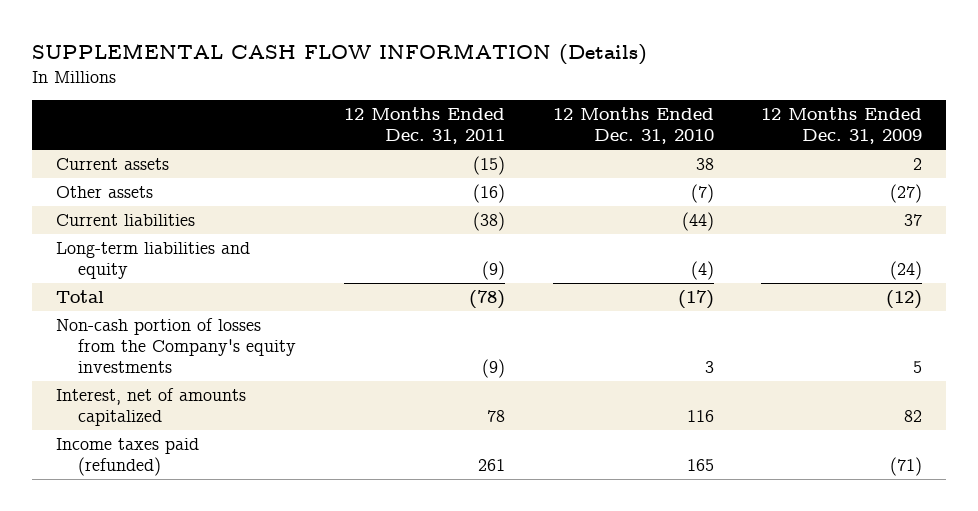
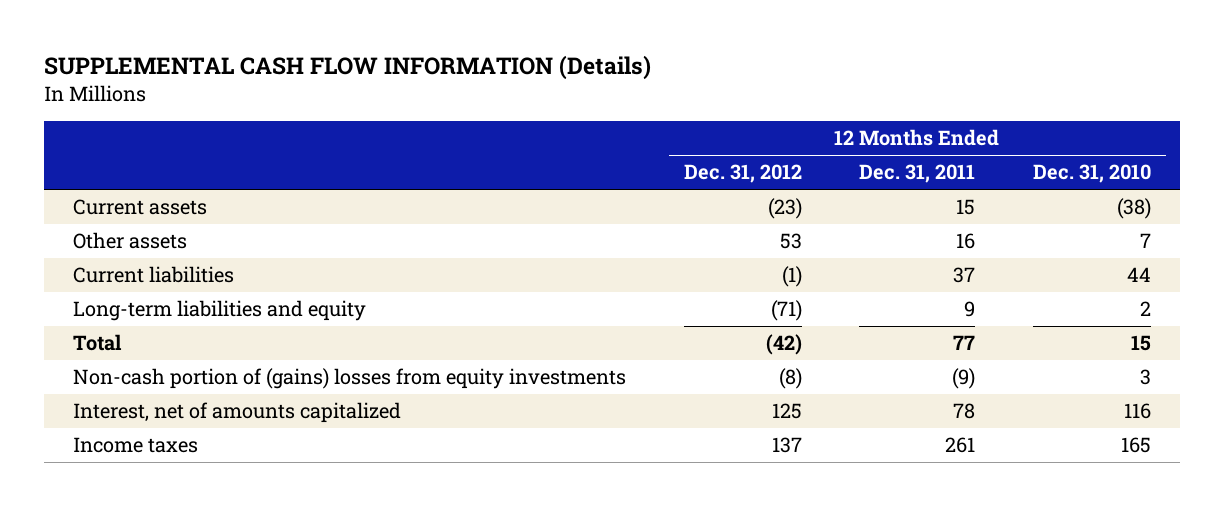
[761,107,923,145] 12 Months Ended Dec. 31, 2009 -> none
none -> [683,164,802,184] Dec. 31, 2012
[472,155,505,175] (15) -> [956,199,976,216] 15
[695,157,714,170] 38 -> [1117,198,1152,220] (38)
[472,183,505,203] (16) -> [956,233,976,250] 16
[690,183,714,203] (7) -> [1140,233,1152,249] 7
[472,211,505,231] (38) -> [953,267,976,284] 37
[681,211,714,231] (44) -> [1127,267,1152,283] 44
[481,260,505,280] (9) -> [964,301,976,318] 9
[690,260,714,280] (4) -> [1140,301,1152,317] 2
[468,289,505,309] (78) -> [953,335,976,351] 77
[677,289,714,309] (17) -> [1131,335,1152,352] 15
[56,317,297,373] Non-cash portion of losses from the Company's equity investments -> [72,368,626,390] Non-cash portion of (gains) losses from equity investments
[56,437,200,476] Income taxes paid (refunded) -> [72,437,198,454] Income taxes

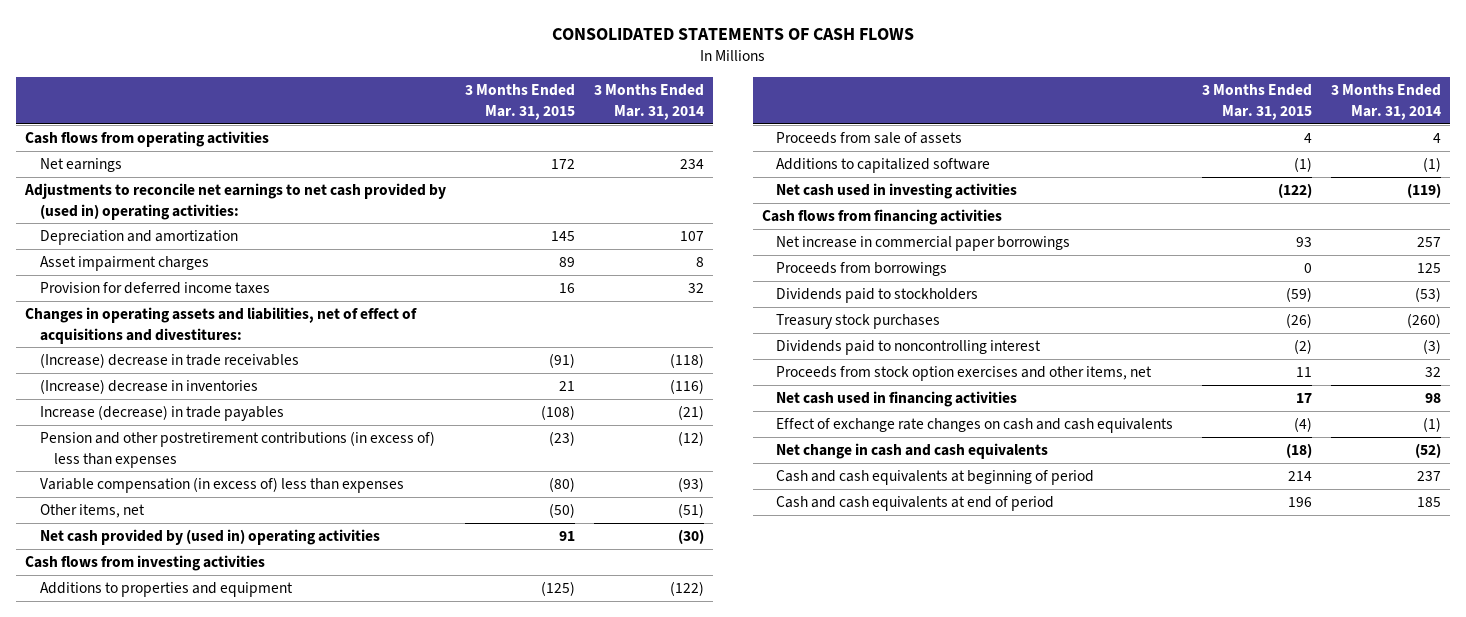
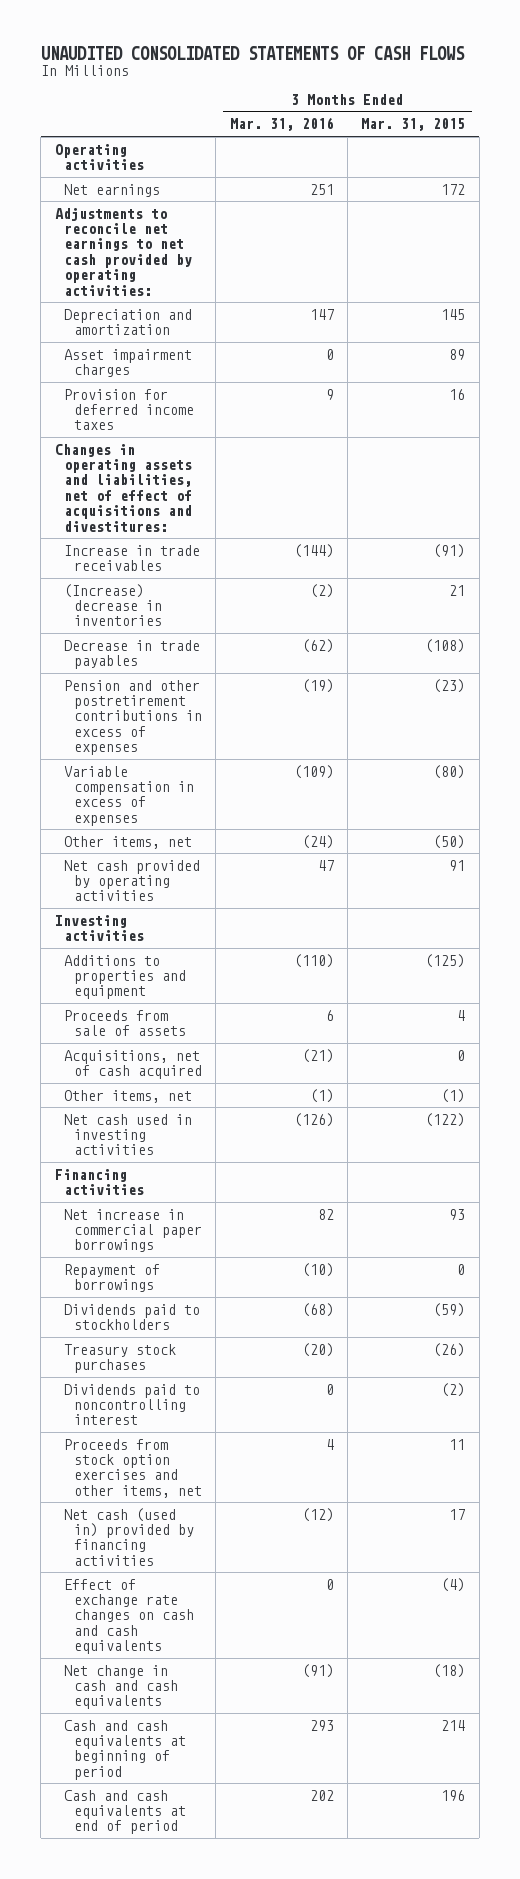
[551,28,914,41] CONSOLIDATED STATEMENTS OF CASH FLOWS -> [40,45,465,60] UNAUDITED CONSOLIDATED STATEMENTS OF CASH FLOWS
[593,84,704,120] 3 Months Ended Mar. 31, 2014 -> none
none -> [229,117,334,132] Mar. 31, 2016
[25,131,270,148] Cash flows from operating activities -> [54,143,145,171] Operating activities
[24,183,447,220] Adjustments to reconcile net earnings to net cash provided by (used in) operating activities: -> [54,207,193,296] Adjustments to reconcile net earnings to net cash provided by operating activities:
[39,353,299,369] (Increase) decrease in trade receivables -> [64,544,201,572] Increase in trade receivables
[39,405,284,422] Increase (decrease) in trade payables -> [64,639,201,670] Decrease in trade payables
[39,431,435,468] Pension and other postretirement contributions (in excess of) less than expenses -> [64,679,203,756] Pension and other postretirement contributions in excess of expenses
[39,477,404,494] Variable compensation (in excess of) less than expenses -> [64,765,195,826] Variable compensation in excess of expenses
[39,529,380,546] Net cash provided by (used in) operating activities -> [64,859,201,902] Net cash provided by operating activities
[25,555,266,572] Cash flows from investing activities -> [54,914,145,942] Investing activities
[776,158,991,174] Additions to capitalized software -> none
none -> [64,1049,203,1080] Acquisitions, net of cash acquired
none -> [64,1089,193,1103] Other items, net
[762,209,1003,226] Cash flows from financing activities -> [54,1168,145,1196] Financing activities
[776,262,948,277] Proceeds from borrowings -> none
none -> [64,1263,161,1293] Repayment of borrowings
[776,391,1018,408] Net cash used in financing activities -> [64,1507,195,1566] Net cash (used in) provided by financing activities

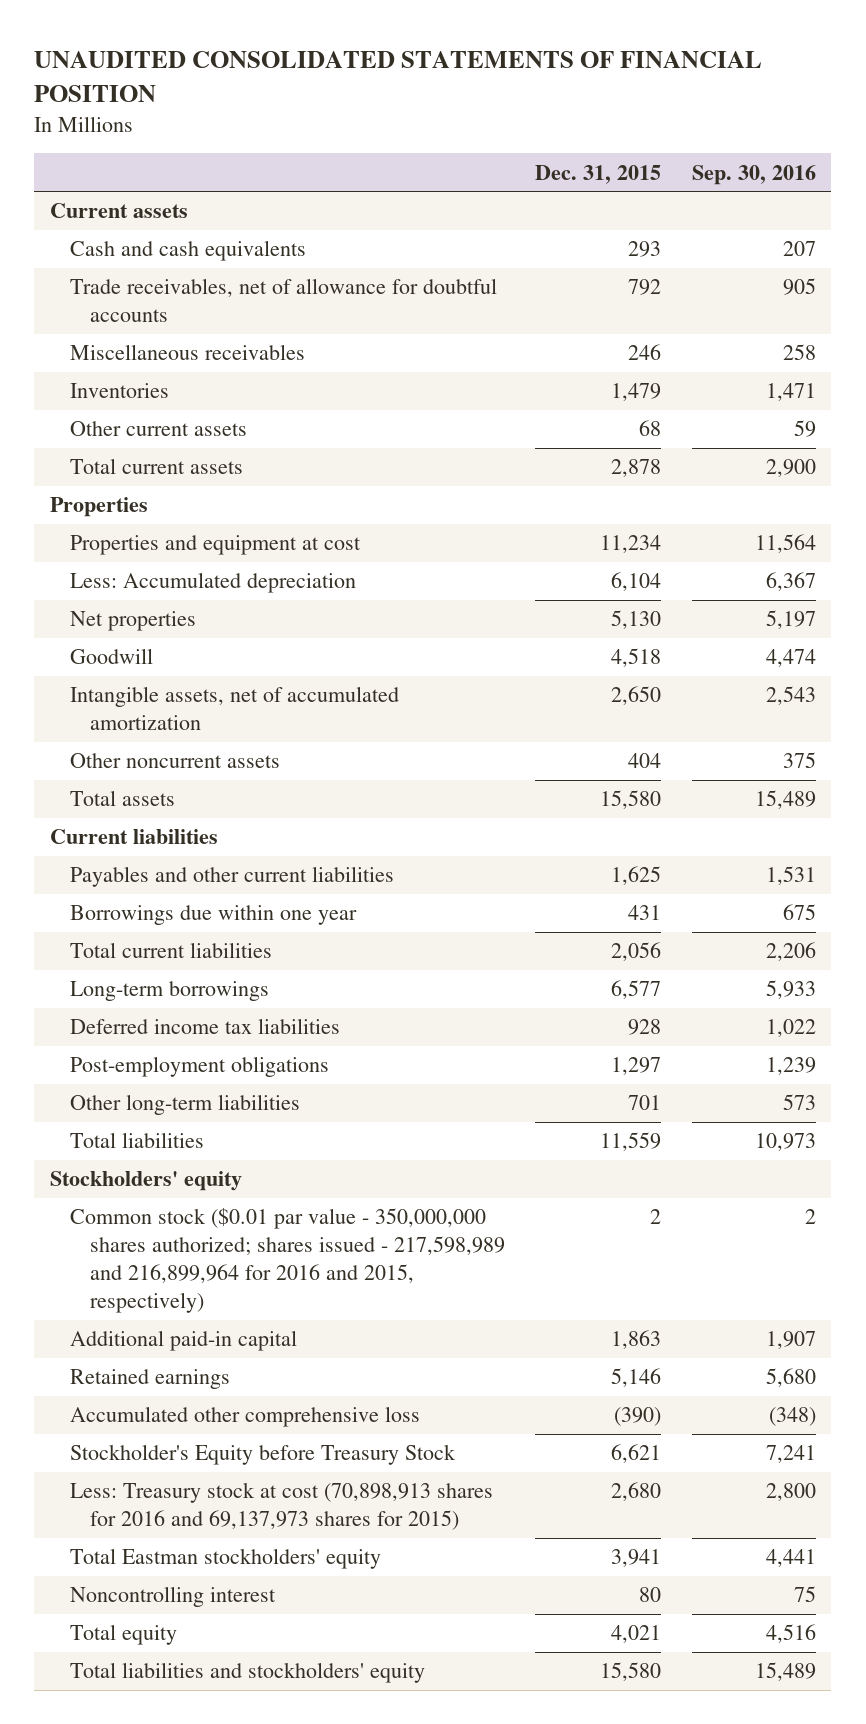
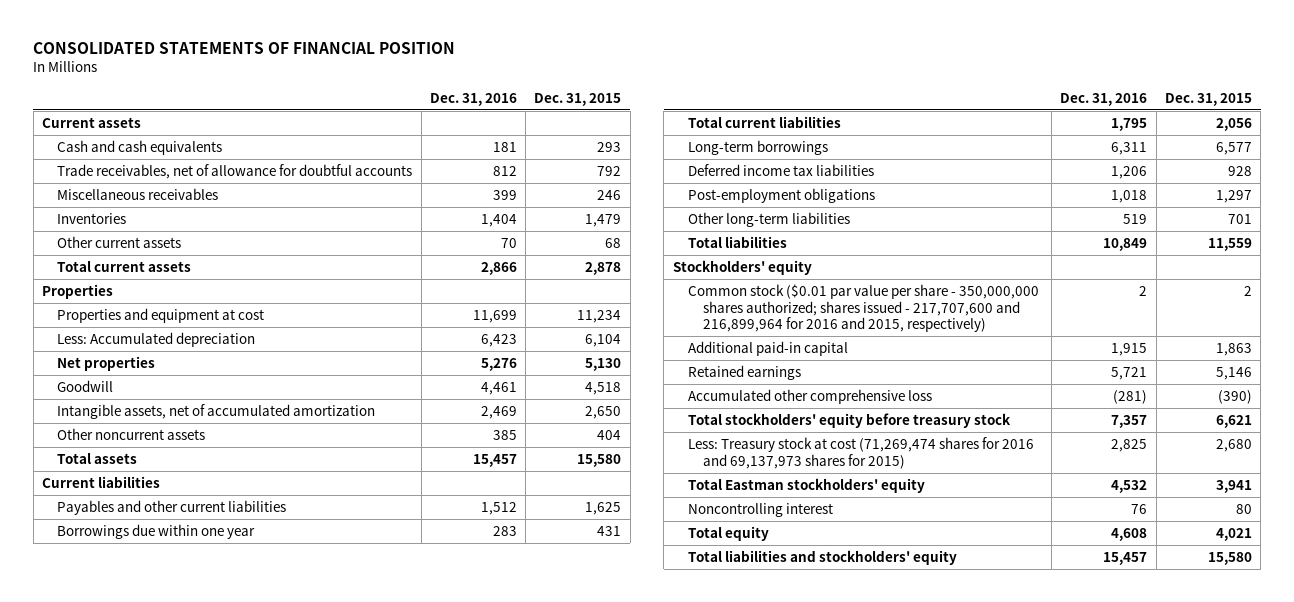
[34,51,763,103] UNAUDITED CONSOLIDATED STATEMENTS OF FINANCIAL POSITION -> [33,41,456,54] CONSOLIDATED STATEMENTS OF FINANCIAL POSITION
[692,164,817,185] Sep. 30, 2016 -> none
none -> [429,92,517,106] Dec. 31, 2016
[69,1208,505,1313] Common stock ($0.01 par value - 350,000,000 shares authorized; shares issued - 217,598,989 and 216,899,964 for 2016 and 2015, respectively) -> [687,284,1039,333] Common stock ($0.01 par value per share - 350,000,000 shares authorized; shares issued - 217,707,600 and 216,899,964 for 2016 and 2015, respectively)
[69,1444,456,1466] Stockholder's Equity before Treasury Stock -> [687,413,1011,429] Total stockholders' equity before treasury stock
[69,1482,493,1531] Less: Treasury stock at cost (70,898,913 shares for 2016 and 69,137,973 shares for 2015) -> [687,437,1034,469] Less: Treasury stock at cost (71,269,474 shares for 2016 and 69,137,973 shares for 2015)

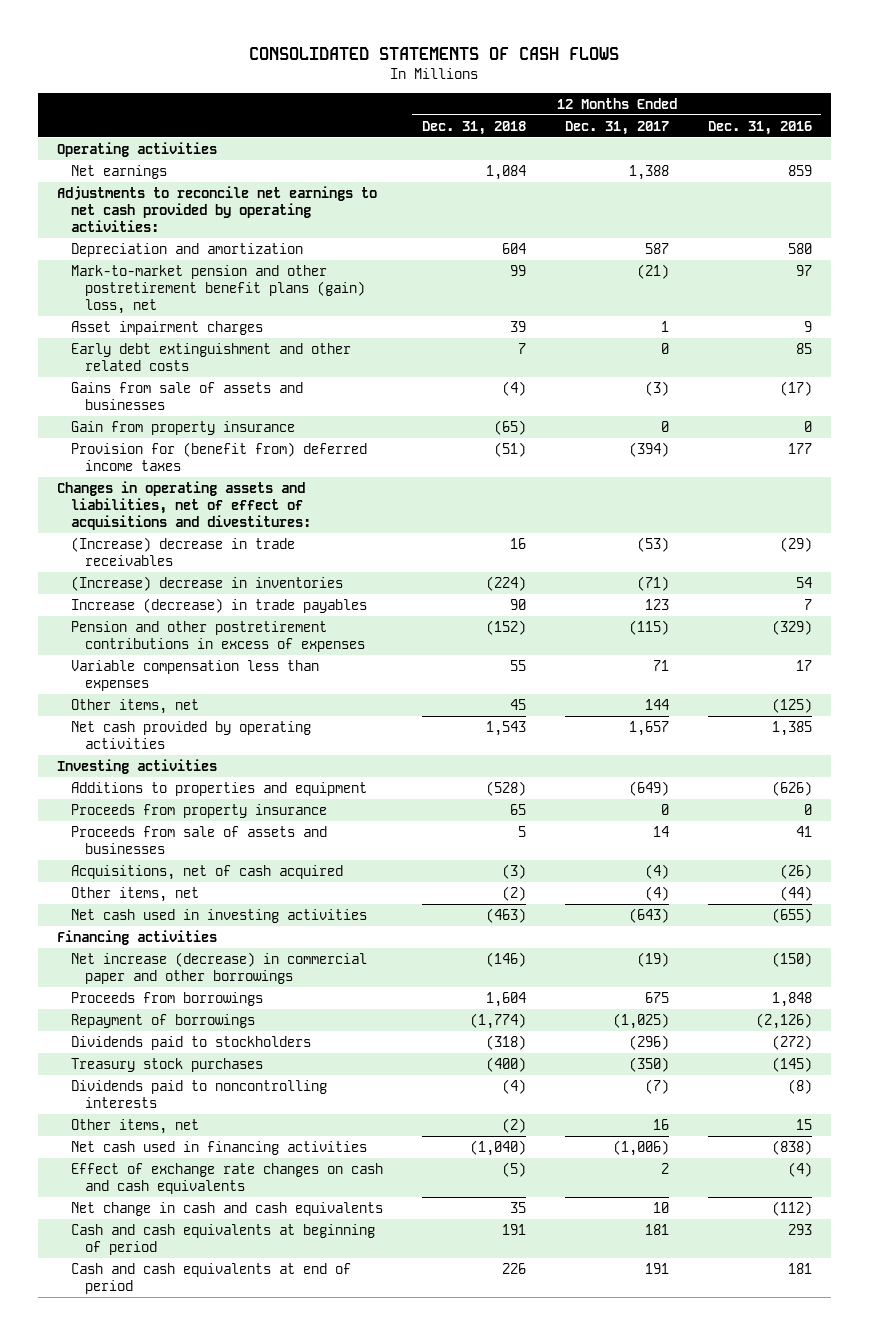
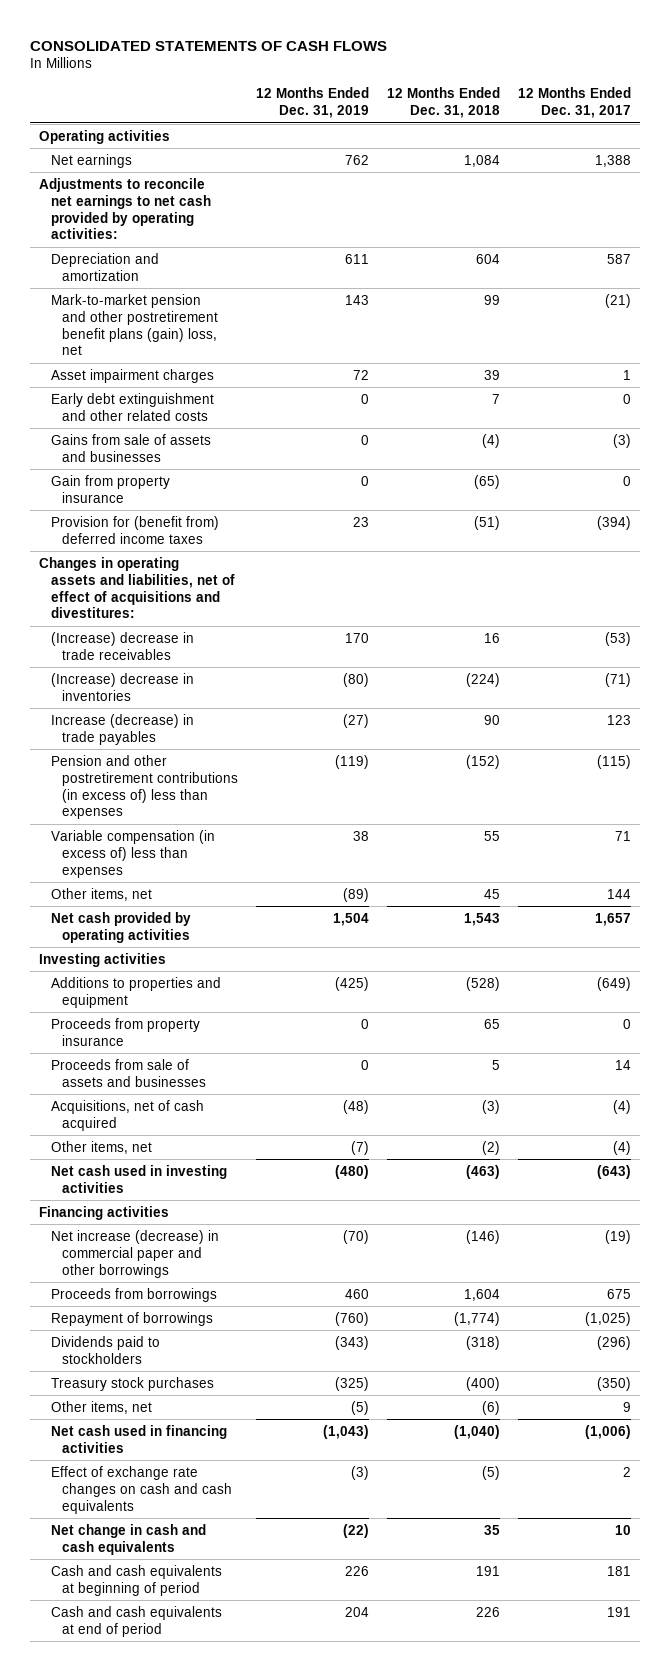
[707,120,812,135] Dec. 31, 2016 -> none
none -> [256,87,370,119] 12 Months Ended Dec. 31, 2019
[70,620,365,653] Pension and other postretirement contributions in excess of expenses -> [50,754,239,820] Pension and other postretirement contributions (in excess of) less than expenses
[70,659,319,692] Variable compensation less than expenses -> [50,829,215,878] Variable compensation (in excess of) less than expenses
[70,1079,327,1109] Dividends paid to noncontrolling interests -> none
[501,1117,526,1133] (2) -> [482,1400,501,1415] (6)
[652,1118,669,1130] 16 -> [623,1401,632,1412] 9

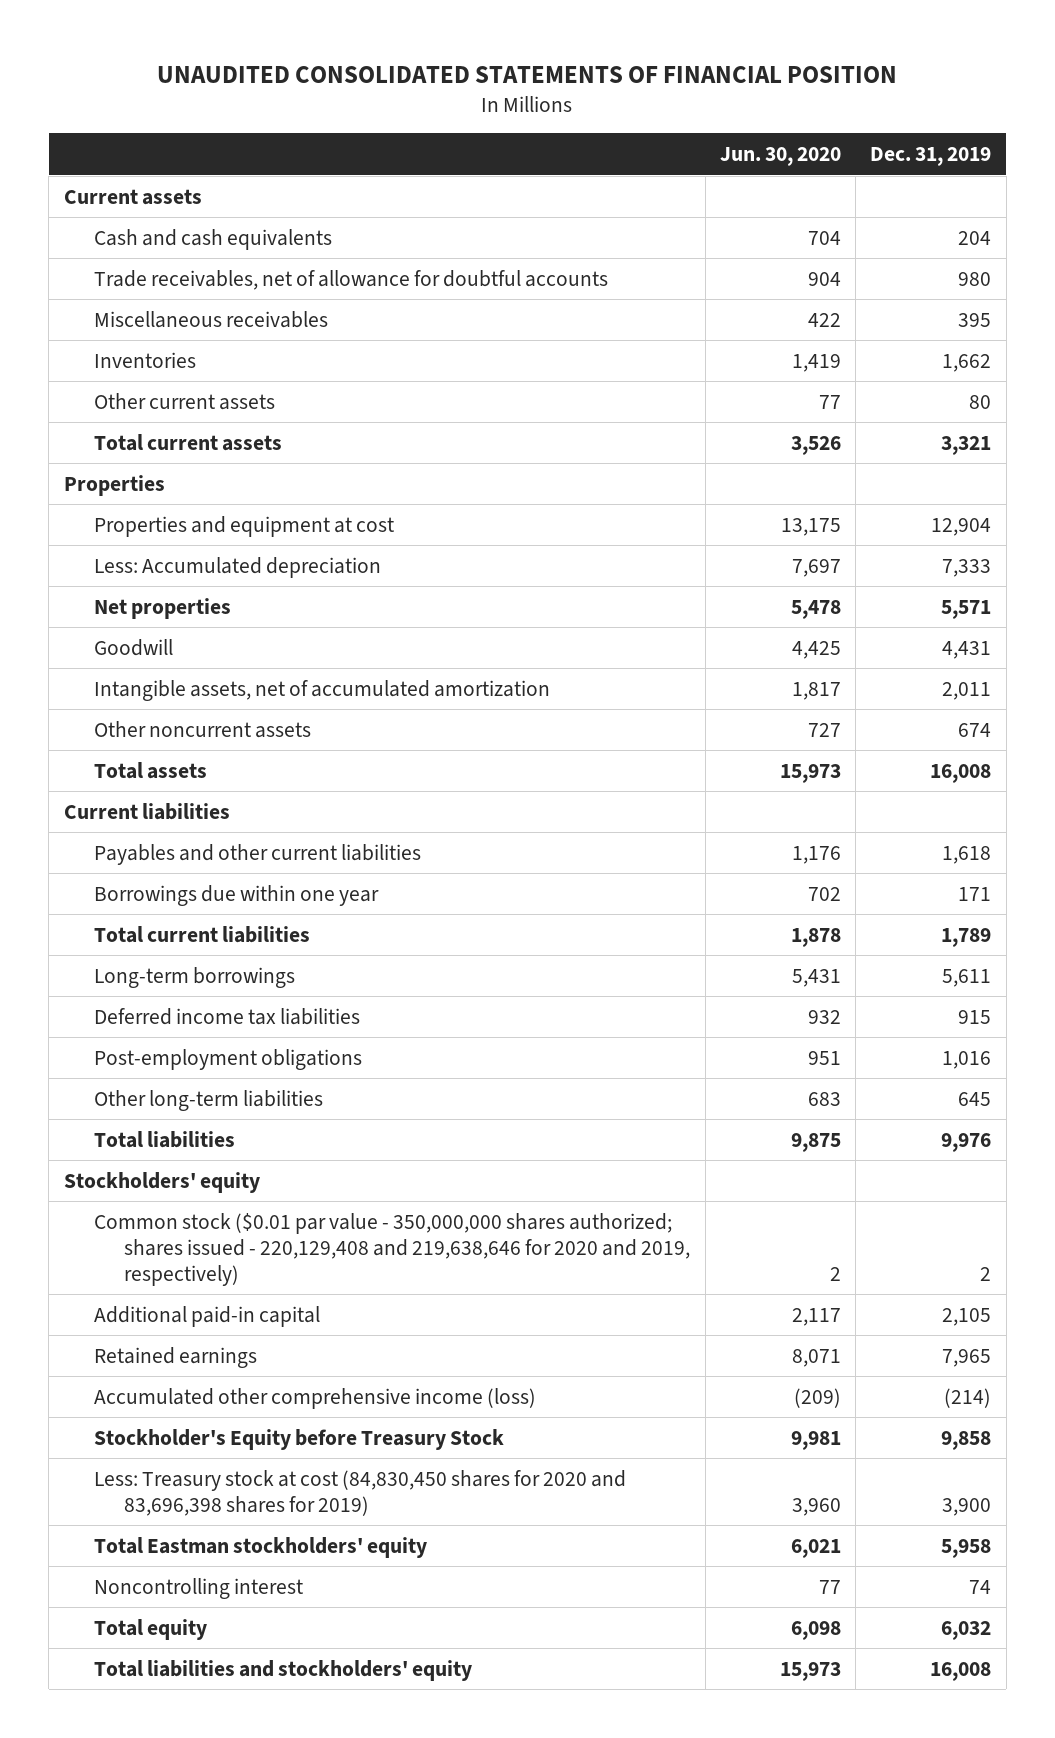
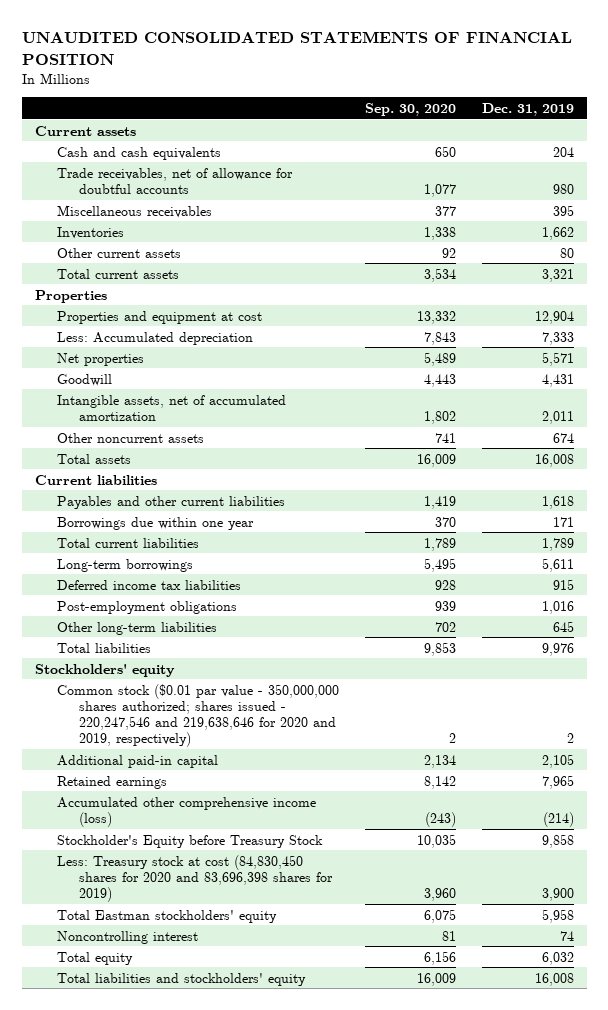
[719,147,841,167] Jun. 30, 2020 -> none
none -> [364,102,456,116] Sep. 30, 2020
[93,1212,691,1286] Common stock ($0.01 par value - 350,000,000 shares authorized; shares issued - 220,129,408 and 219,638,646 for 2020 and 2019, respectively) -> [56,683,339,747] Common stock ($0.01 par value - 350,000,000 shares authorized; shares issued - 220,247,546 and 219,638,646 for 2020 and 2019, respectively)

